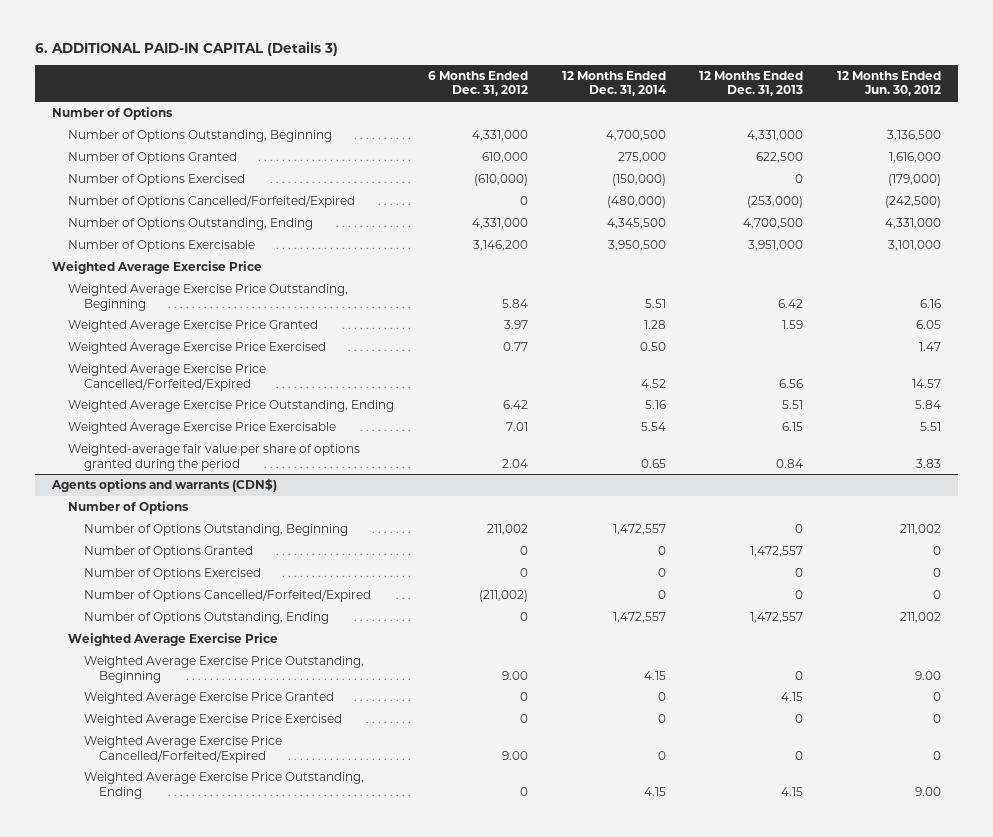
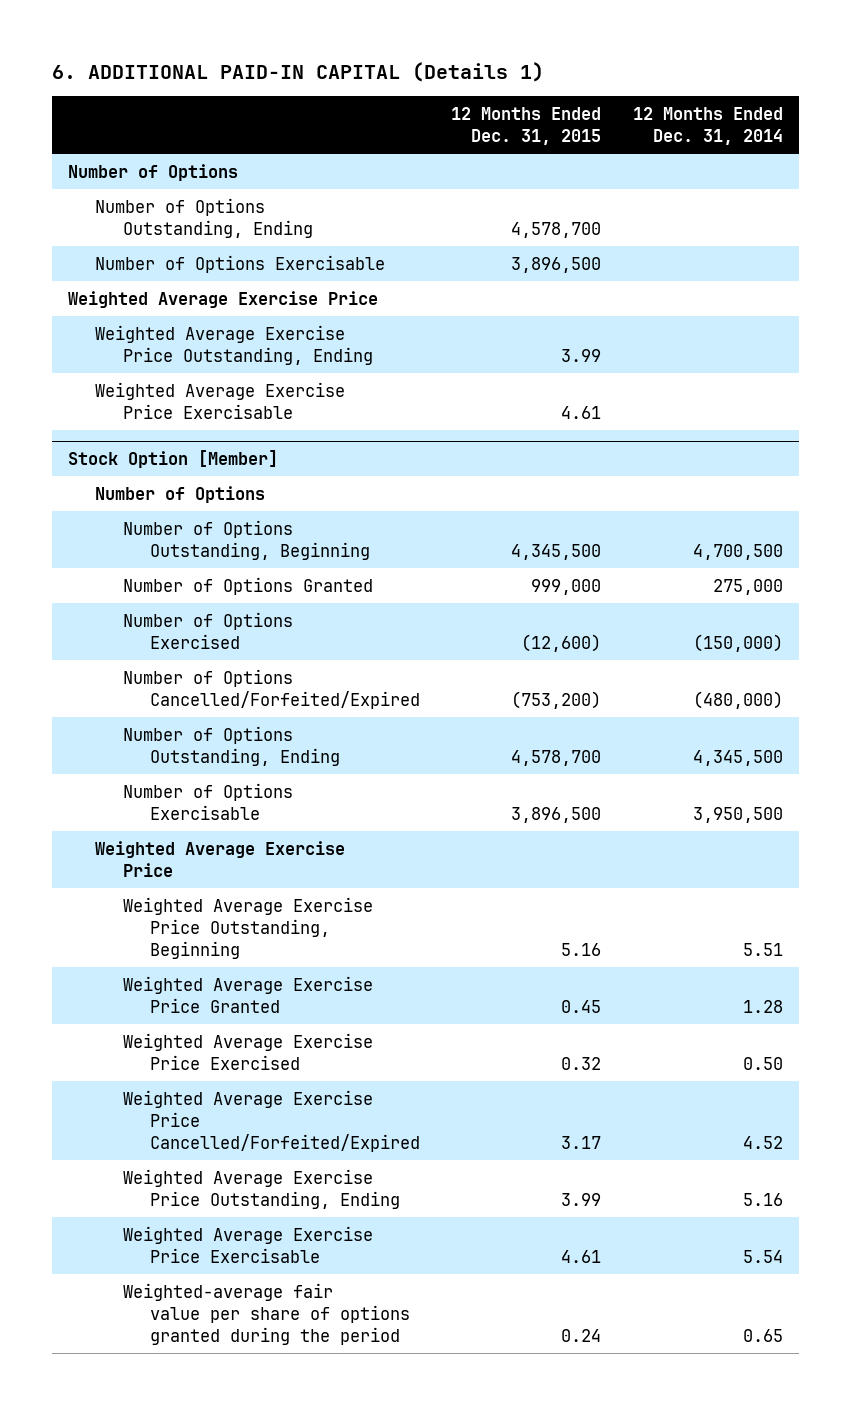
[34,41,338,57] 6. ADDITIONAL PAID-IN CAPITAL (Details 3) -> [52,62,545,83] 6. ADDITIONAL PAID-IN CAPITAL (Details 1)
[427,71,528,97] 6 Months Ended Dec. 31, 2012 -> none
[699,71,804,97] 12 Months Ended Dec. 31, 2013 -> none
[837,71,942,97] 12 Months Ended Jun. 30, 2012 -> none
none -> [451,106,602,146] 12 Months Ended Dec. 31, 2015
none -> [95,197,313,238] Number of Options Outstanding, Ending
none -> [95,254,386,273] Number of Options Exercisable
none -> [68,290,379,308] Weighted Average Exercise Price
none -> [95,324,373,365] Weighted Average Exercise Price Outstanding, Ending
none -> [95,381,346,419] Weighted Average Exercise Price Exercisable
none -> [68,449,279,468] Stock Option [Member]
none -> [95,485,266,503] Number of Options
[50,478,277,493] Agents options and warrants (CDN$) -> none
[67,501,189,515] Number of Options -> none
[83,524,348,537] Number of Options Outstanding, Beginning -> none
[83,546,253,559] Number of Options Granted -> none
[83,568,261,581] Number of Options Exercised -> none
[83,589,371,603] Number of Options Cancelled/Forfeited/Expired -> none
[83,612,329,625] Number of Options Outstanding, Ending -> none
[67,633,278,647] Weighted Average Exercise Price -> none
[83,656,364,683] Weighted Average Exercise Price Outstanding, Beginning -> none
[83,692,334,705] Weighted Average Exercise Price Granted -> none
[83,714,342,727] Weighted Average Exercise Price Exercised -> none
[83,736,282,763] Weighted Average Exercise Price Cancelled/Forfeited/Expired -> none
[83,772,364,799] Weighted Average Exercise Price Outstanding, Ending -> none

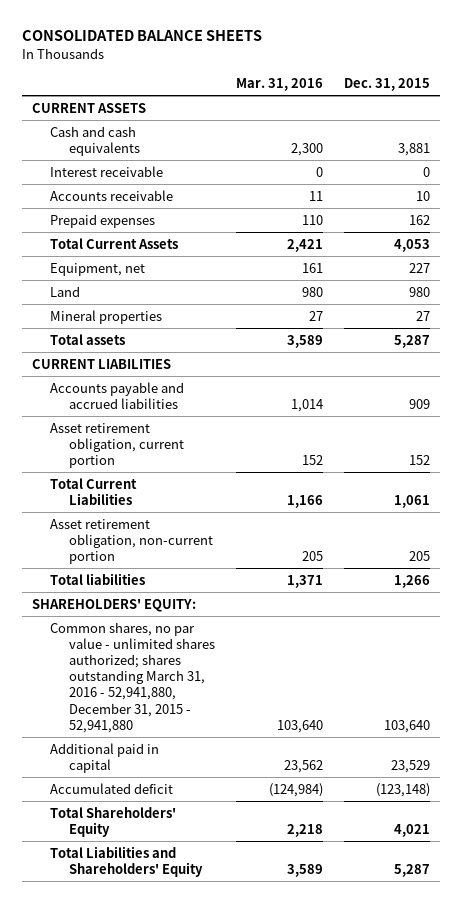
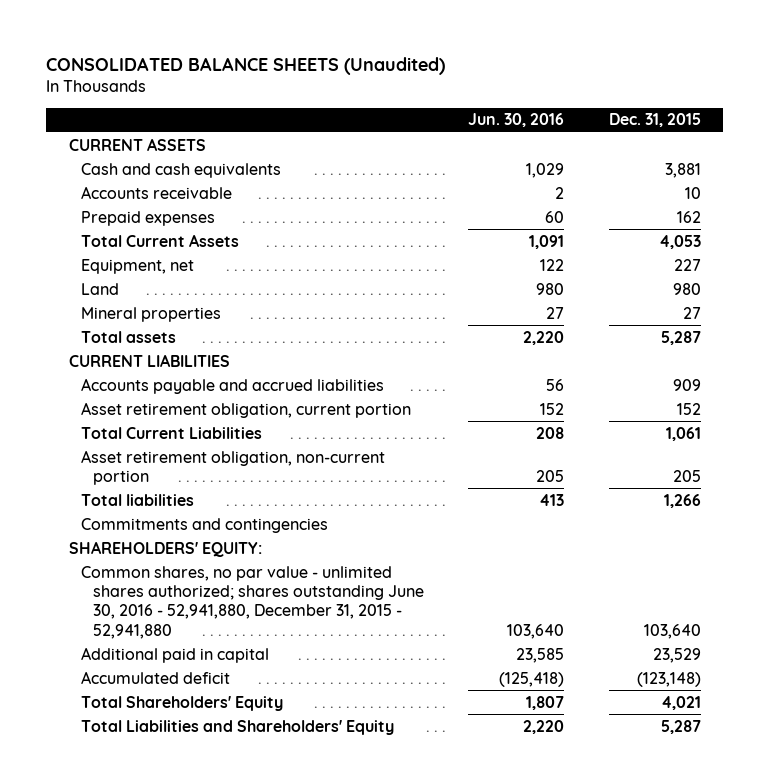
[21,30,262,42] CONSOLIDATED BALANCE SHEETS -> [46,56,446,75] CONSOLIDATED BALANCE SHEETS (Unaudited)
[235,78,323,92] Mar. 31, 2016 -> none
none -> [468,113,565,128] Jun. 30, 2016
[50,165,164,177] Interest receivable -> none
none -> [80,517,328,533] Commitments and contingencies
[50,621,215,733] Common shares, no par value - unlimited shares authorized; shares outstanding March 31, 2016 - 52,941,880, December 31, 2015 - 52,941,880 -> [80,565,424,639] Common shares, no par value - unlimited shares authorized; shares outstanding June 30, 2016 - 52,941,880, December 31, 2015 - 52,941,880

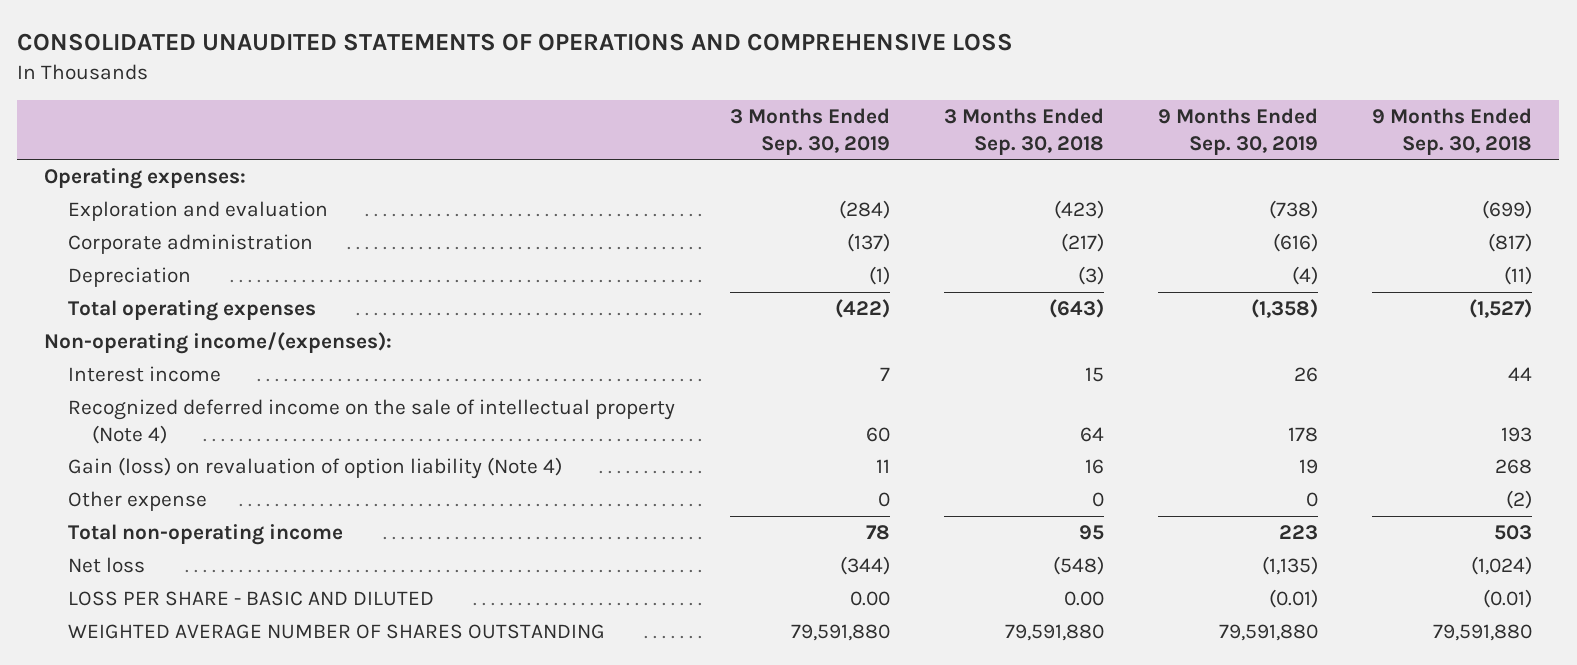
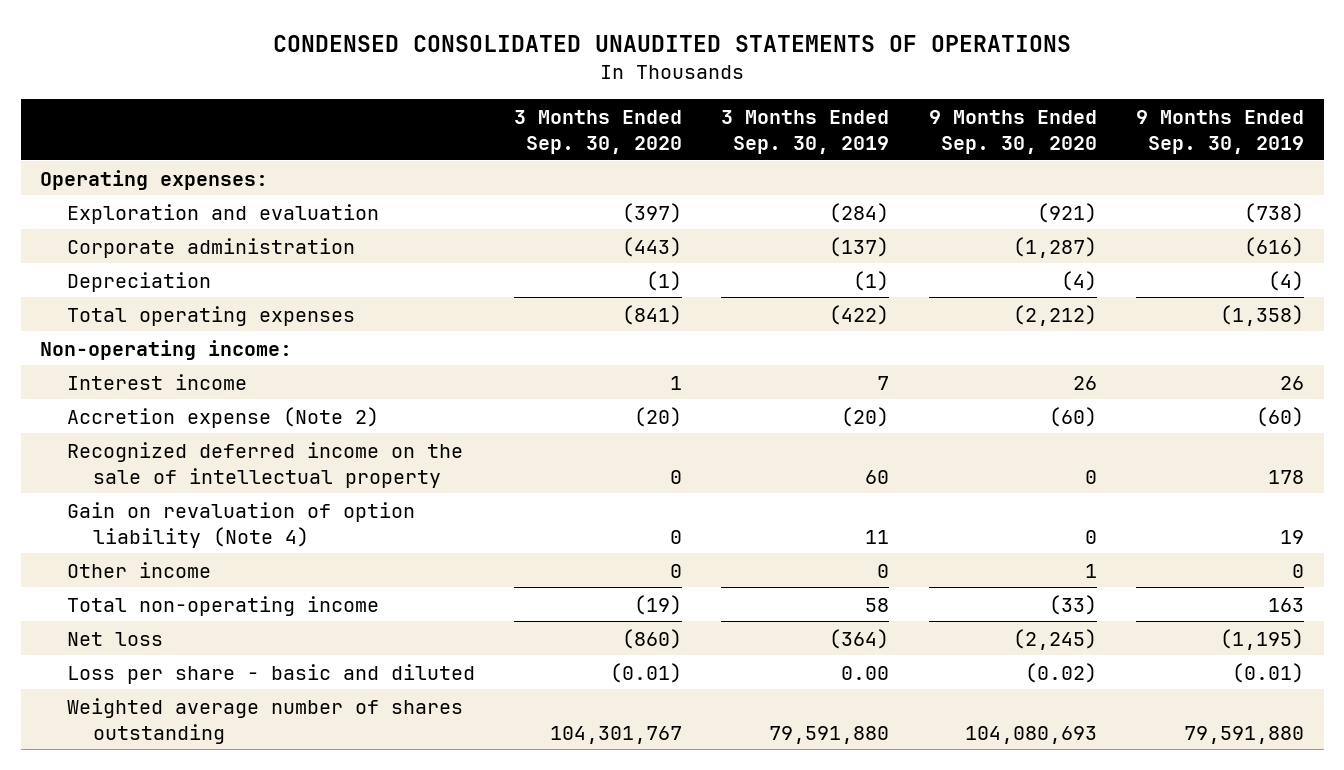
[17,33,1014,52] CONSOLIDATED UNAUDITED STATEMENTS OF OPERATIONS AND COMPREHENSIVE LOSS -> [273,35,1072,53] CONDENSED CONSOLIDATED UNAUDITED STATEMENTS OF OPERATIONS
[943,107,1104,155] 3 Months Ended Sep. 30, 2018 -> none
[1372,107,1533,155] 9 Months Ended Sep. 30, 2018 -> none
none -> [513,109,682,154] 3 Months Ended Sep. 30, 2020
none -> [928,109,1097,154] 9 Months Ended Sep. 30, 2020
[44,332,393,355] Non-operating income/(expenses): -> [40,339,293,360] Non-operating income:
none -> [66,406,379,428] Accretion expense (Note 2)
[68,399,676,444] Recognized deferred income on the sale of intellectual property (Note 4) -> [66,441,463,488] Recognized deferred income on the sale of intellectual property
[68,457,563,480] Gain (loss) on revaluation of option liability (Note 4) -> [66,501,415,548] Gain on revaluation of option liability (Note 4)
[68,491,208,512] Other expense -> [66,561,211,578] Other income
[865,525,890,541] 78 -> [865,597,890,612] 58
[1278,525,1318,541] 223 -> [1267,597,1304,612] 163
[839,556,890,576] (344) -> [829,628,890,649] (364)
[1261,556,1318,576] (1,135) -> [1219,628,1304,650] (1,195)
[68,591,435,607] LOSS PER SHARE - BASIC AND DILUTED -> [66,663,475,684] Loss per share - basic and diluted
[68,624,606,640] WEIGHTED AVERAGE NUMBER OF SHARES OUTSTANDING -> [66,697,463,744] Weighted average number of shares outstanding

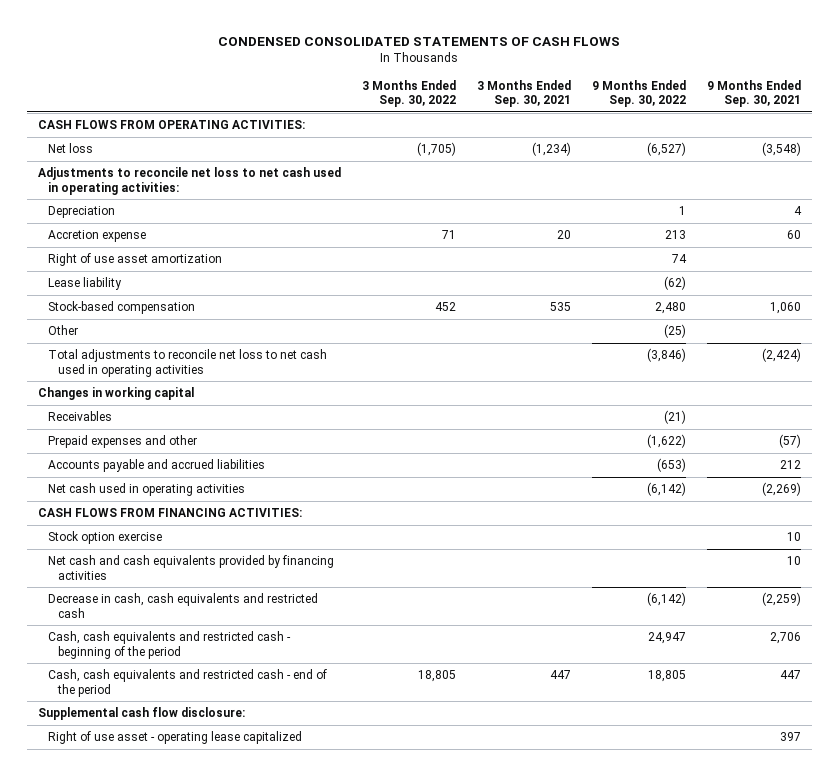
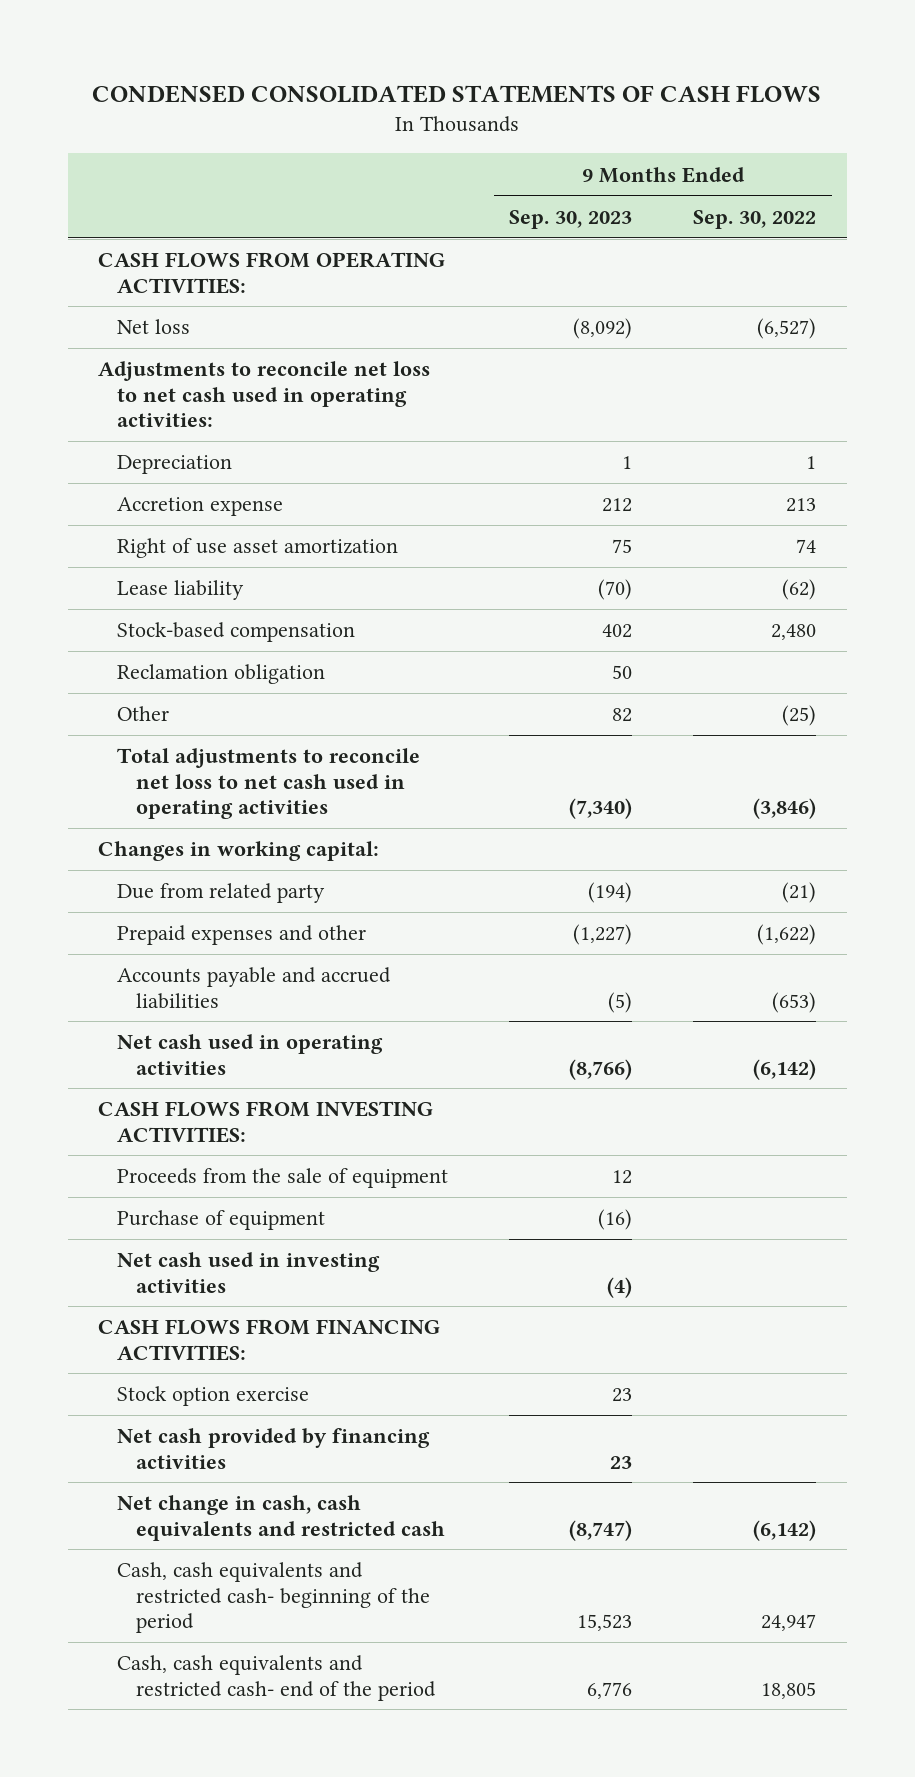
[361,79,456,108] 3 Months Ended Sep. 30, 2022 -> none
[476,79,571,108] 3 Months Ended Sep. 30, 2021 -> none
[707,79,802,108] 9 Months Ended Sep. 30, 2021 -> none
none -> [509,209,633,229] Sep. 30, 2023
none -> [117,664,326,685] Reclamation obligation
[47,411,112,422] Receivables -> none
[37,387,194,401] Changes in working capital -> [98,841,380,862] Changes in working capital:
none -> [117,883,326,904] Due from related party
none -> [98,1101,434,1143] CASH FLOWS FROM INVESTING ACTIVITIES:
none -> [117,1168,449,1189] Proceeds from the sale of equipment
none -> [117,1210,326,1231] Purchase of equipment
none -> [117,1252,381,1293] Net cash used in investing activities
[37,707,245,721] Supplemental cash flow disclosure: -> none
[47,731,302,745] Right of use asset - operating lease capitalized -> none
[47,555,334,580] Net cash and cash equivalents provided by financing activities -> [117,1428,431,1469] Net cash provided by financing activities
[47,593,318,618] Decrease in cash, cash equivalents and restricted cash -> [117,1495,446,1541] Net change in cash, cash equivalents and restricted cash
[47,631,291,659] Cash, cash equivalents and restricted cash - beginning of the period -> [117,1562,431,1633] Cash, cash equivalents and restricted cash- beginning of the period
[47,669,327,697] Cash, cash equivalents and restricted cash - end of the period -> [117,1655,437,1701] Cash, cash equivalents and restricted cash- end of the period

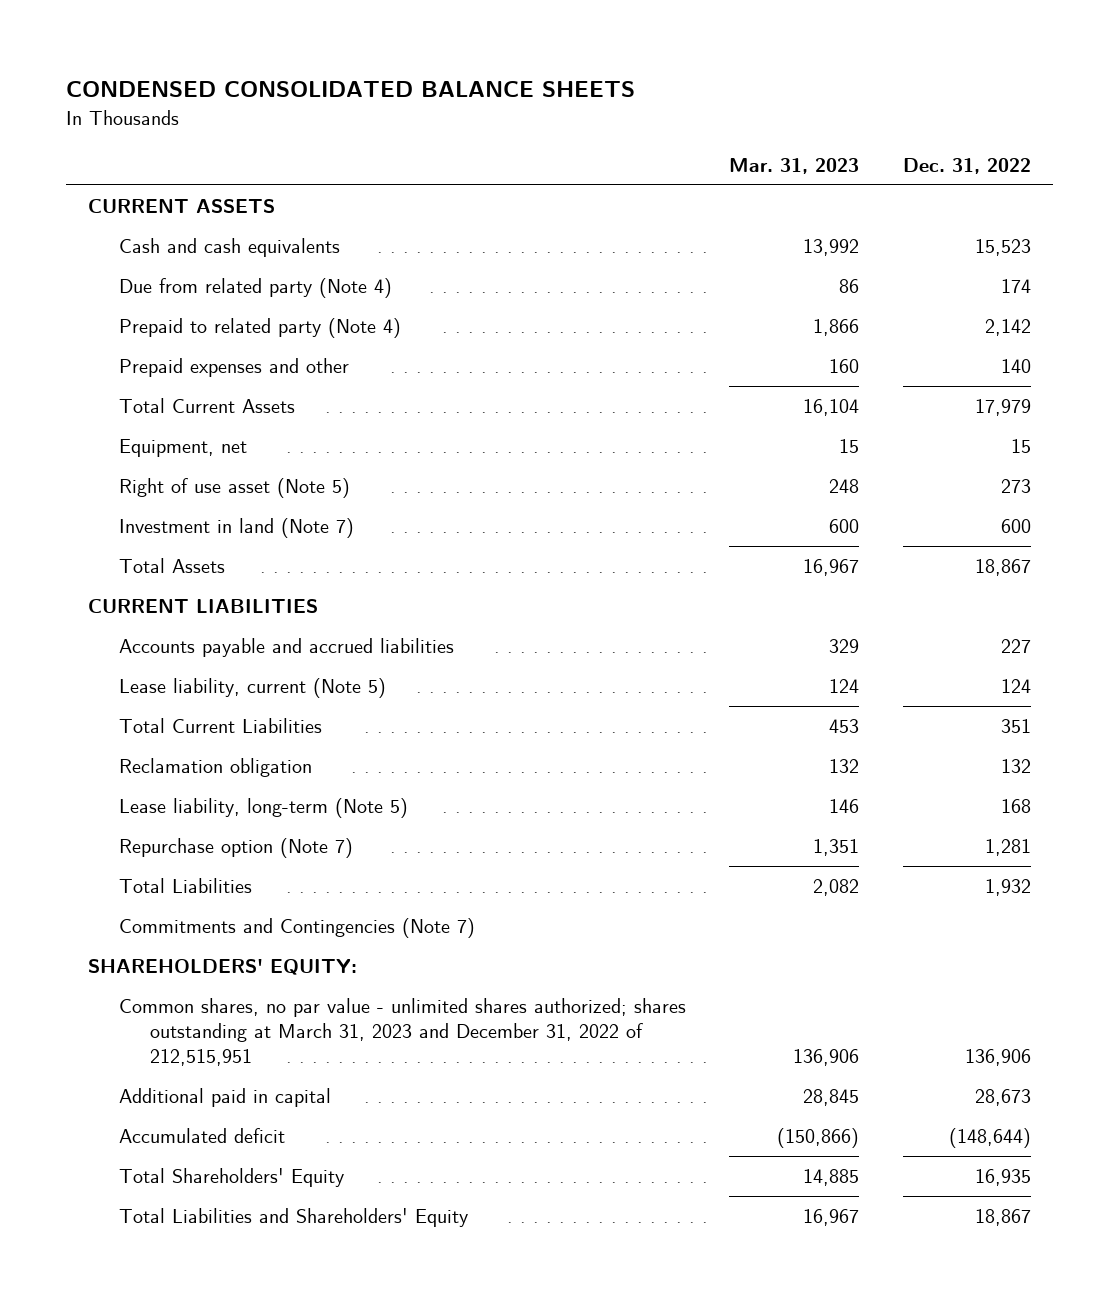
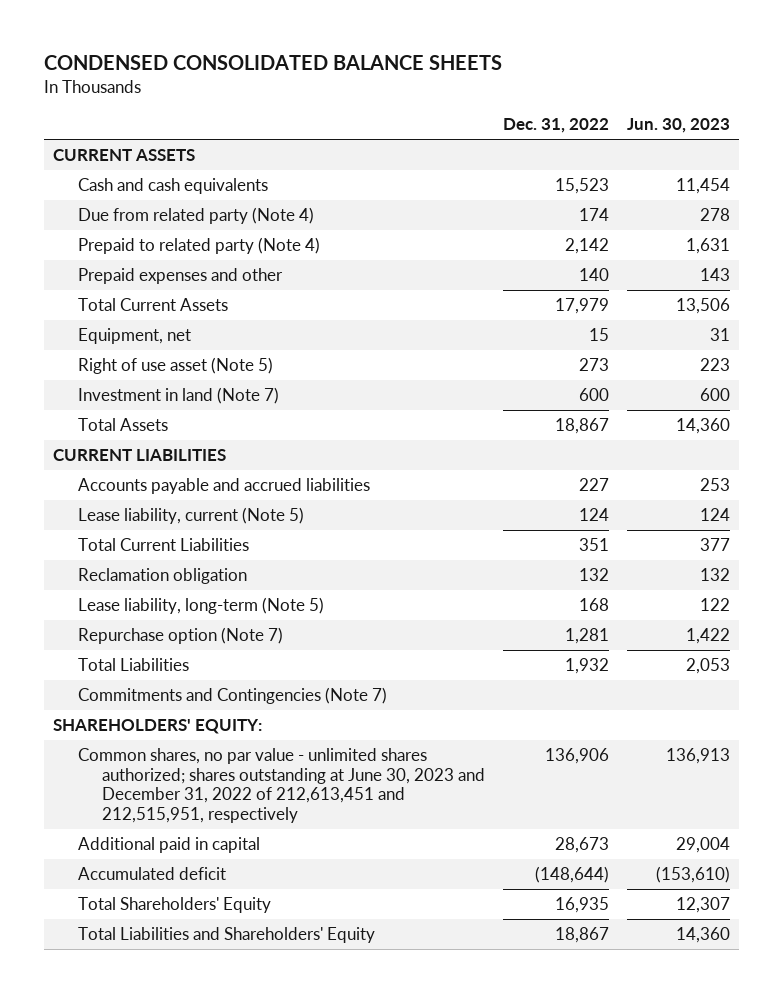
[729,157,860,174] Mar. 31, 2023 -> none
none -> [627,118,731,134] Jun. 30, 2023
[118,998,686,1066] Common shares, no par value - unlimited shares authorized; shares outstanding at March 31, 2023 and December 31, 2022 of 212,515,951 -> [77,748,486,824] Common shares, no par value - unlimited shares authorized; shares outstanding at June 30, 2023 and December 31, 2022 of 212,613,451 and 212,515,951, respectively

